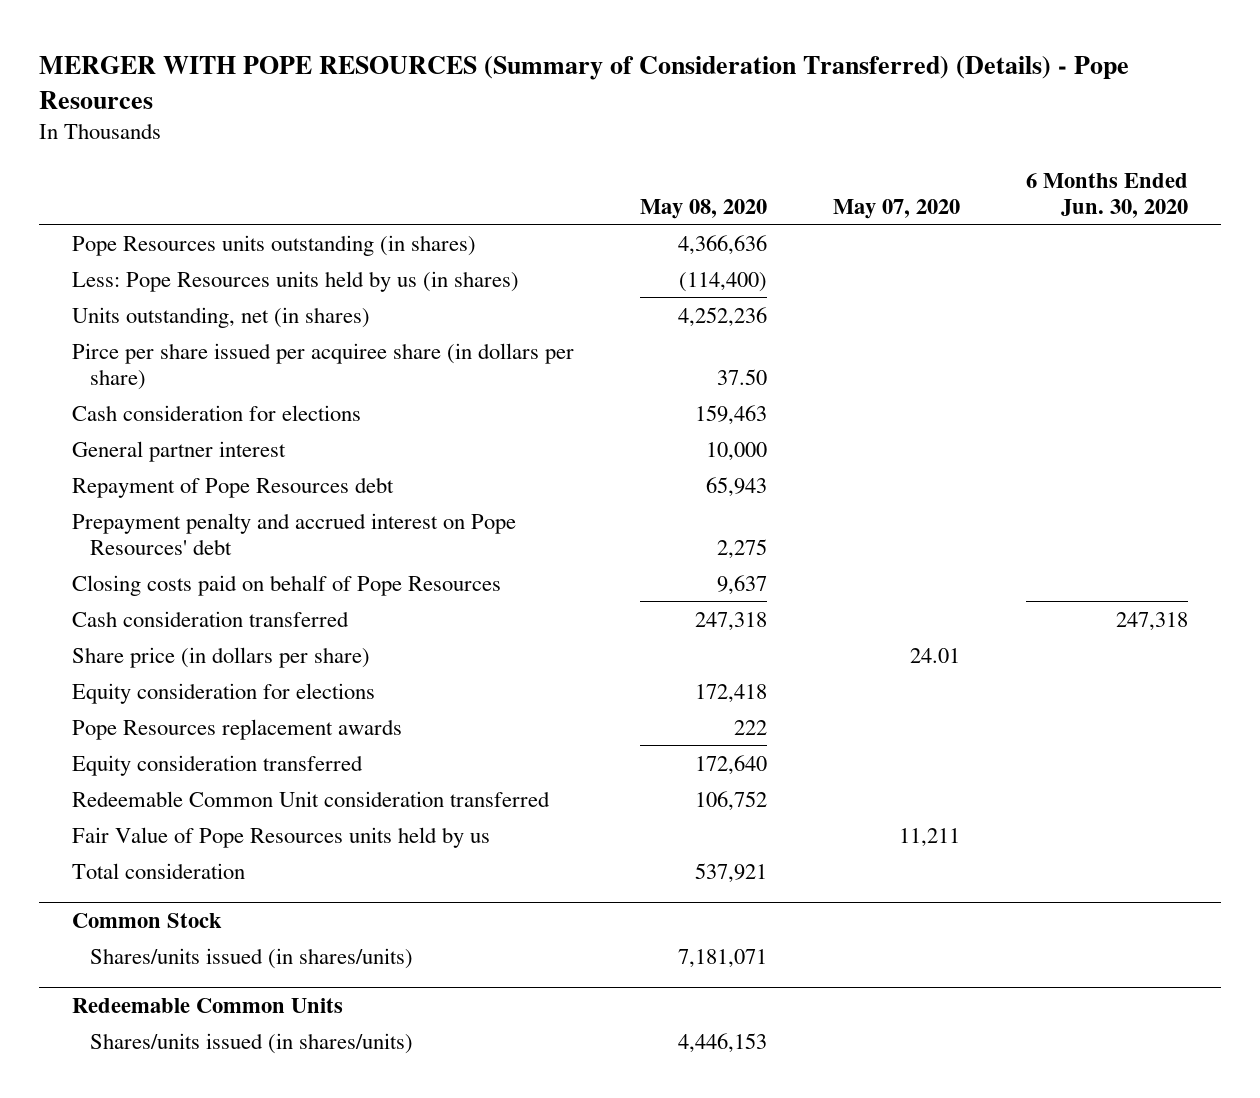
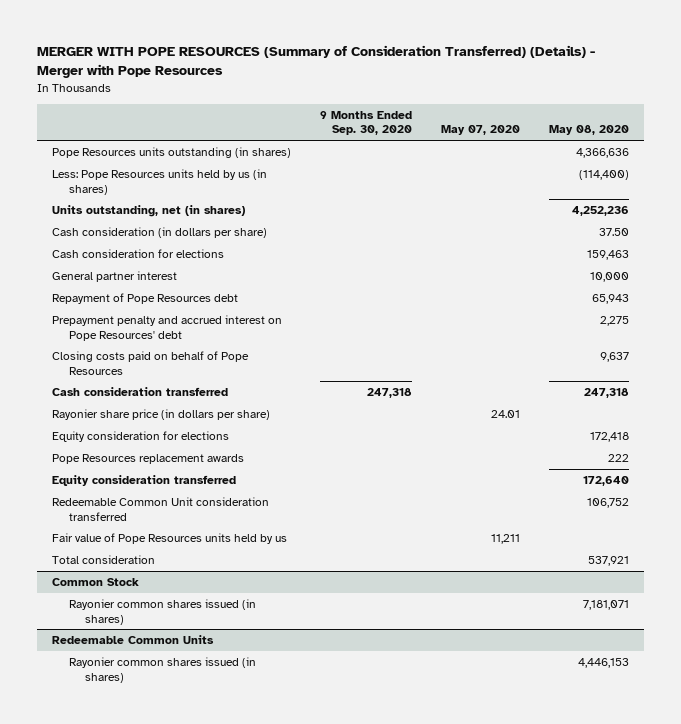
[38,55,1129,109] MERGER WITH POPE RESOURCES (Summary of Consideration Transferred) (Details) - Pope Resources -> [37,45,596,79] MERGER WITH POPE RESOURCES (Summary of Consideration Transferred) (Details) - Merger with Pope Resources
[1025,172,1188,218] 6 Months Ended Jun. 30, 2020 -> none
none -> [319,110,412,136] 9 Months Ended Sep. 30, 2020
[71,342,574,390] Pirce per share issued per acquiree share (in dollars per share) -> [51,226,267,238] Cash consideration (in dollars per share)
[71,646,370,668] Share price (in dollars per share) -> [51,408,270,420] Rayonier share price (in dollars per share)
[71,826,490,848] Fair Value of Pope Resources units held by us -> [51,532,287,544] Fair value of Pope Resources units held by us
[90,947,414,969] Shares/units issued (in shares/units) -> [68,598,256,625] Rayonier common shares issued (in shares)
[90,1032,414,1054] Shares/units issued (in shares/units) -> [68,656,256,683] Rayonier common shares issued (in shares)

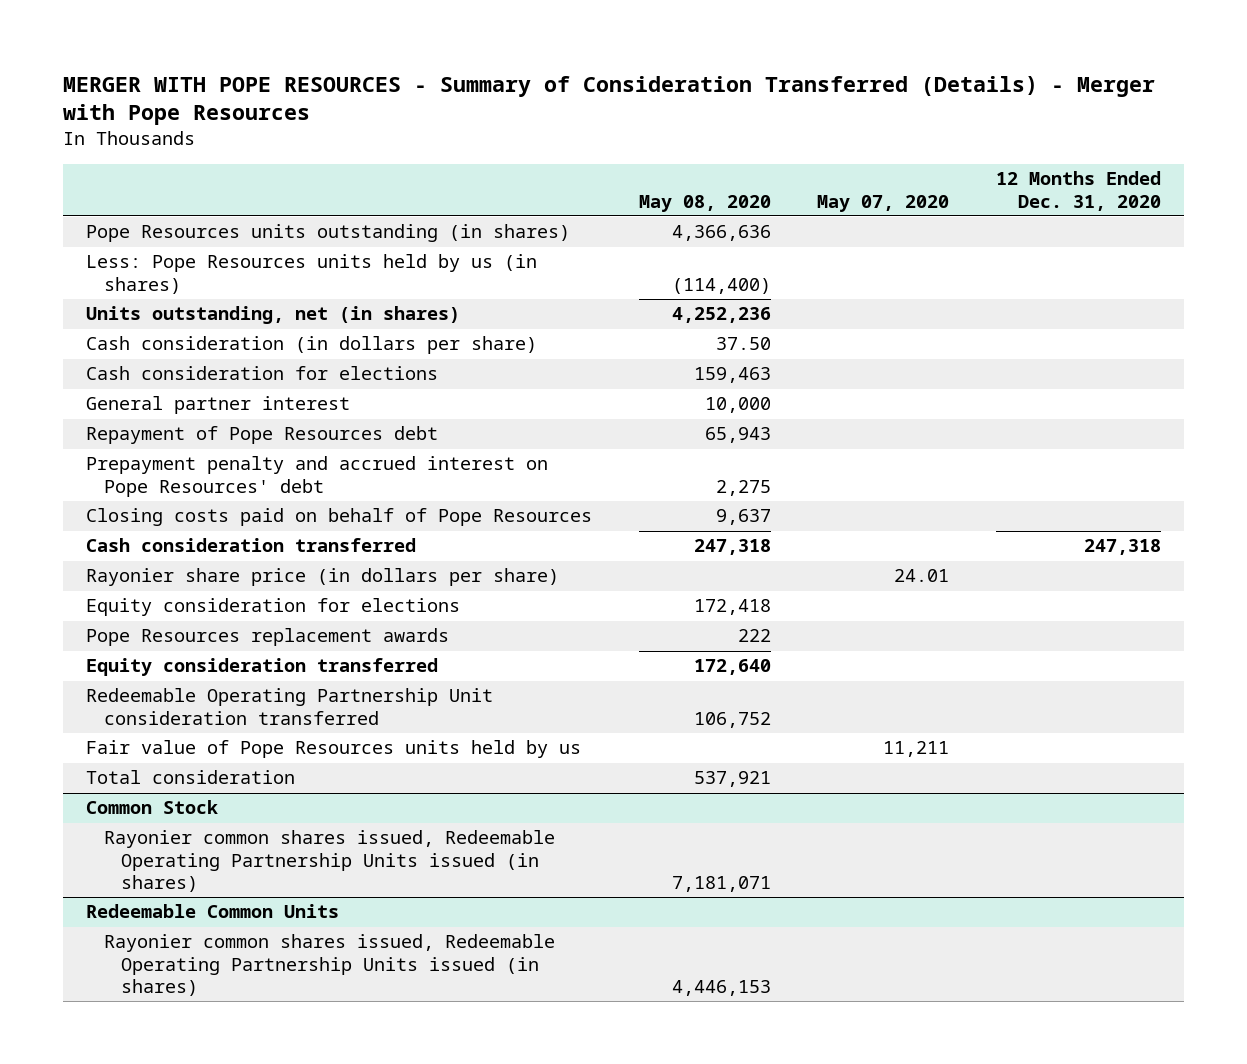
[37,45,596,79] MERGER WITH POPE RESOURCES (Summary of Consideration Transferred) (Details) - Merger with Pope Resources -> [62,75,1155,126] MERGER WITH POPE RESOURCES - Summary of Consideration Transferred (Details) - Merger with Pope Resources
[319,110,412,136] 9 Months Ended Sep. 30, 2020 -> none
none -> [995,171,1161,211] 12 Months Ended Dec. 31, 2020
[51,496,269,521] Redeemable Common Unit consideration transferred -> [86,688,494,725] Redeemable Operating Partnership Unit consideration transferred
[68,598,256,625] Rayonier common shares issued (in shares) -> [103,830,555,893] Rayonier common shares issued, Redeemable Operating Partnership Units issued (in shares)
[68,656,256,683] Rayonier common shares issued (in shares) -> [103,934,555,997] Rayonier common shares issued, Redeemable Operating Partnership Units issued (in shares)

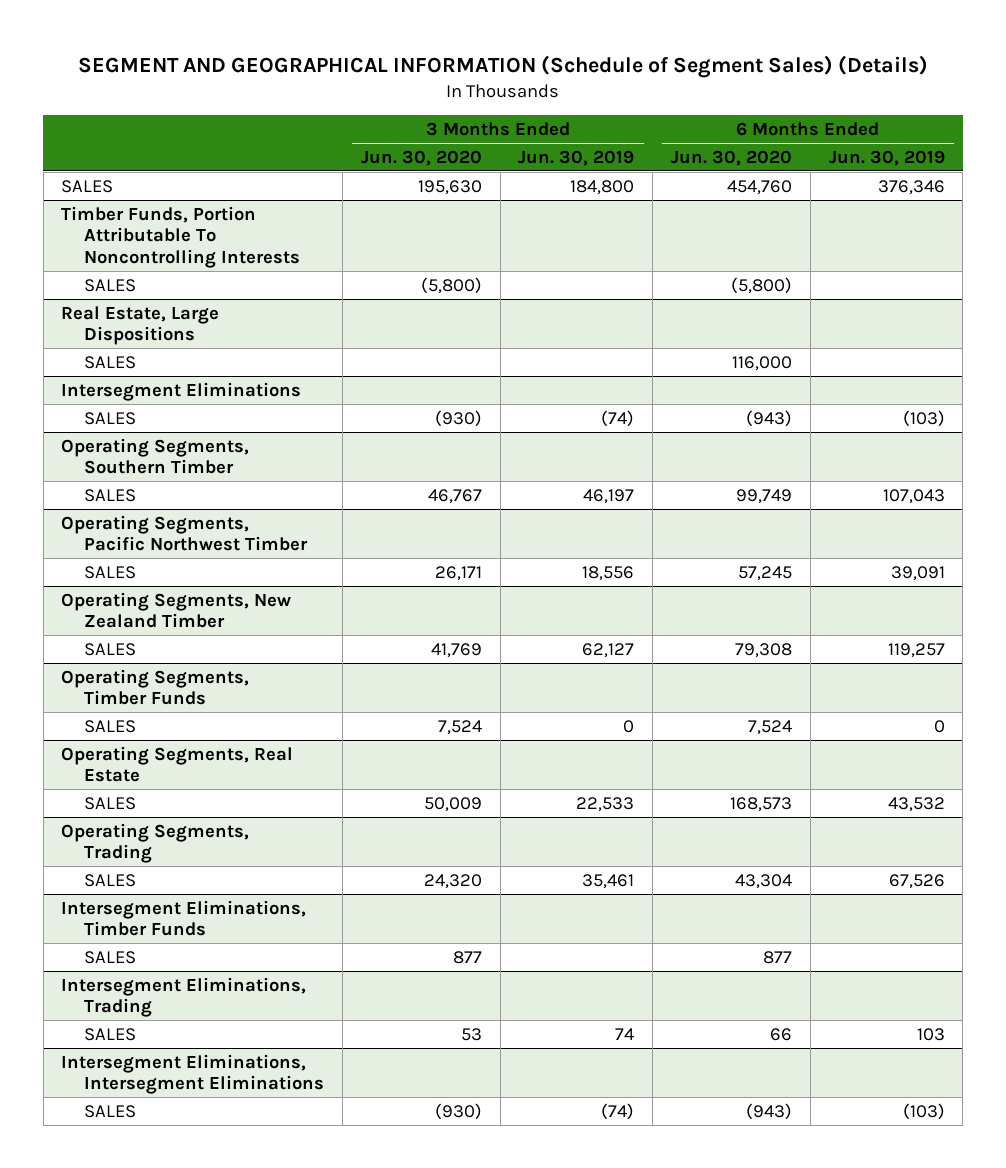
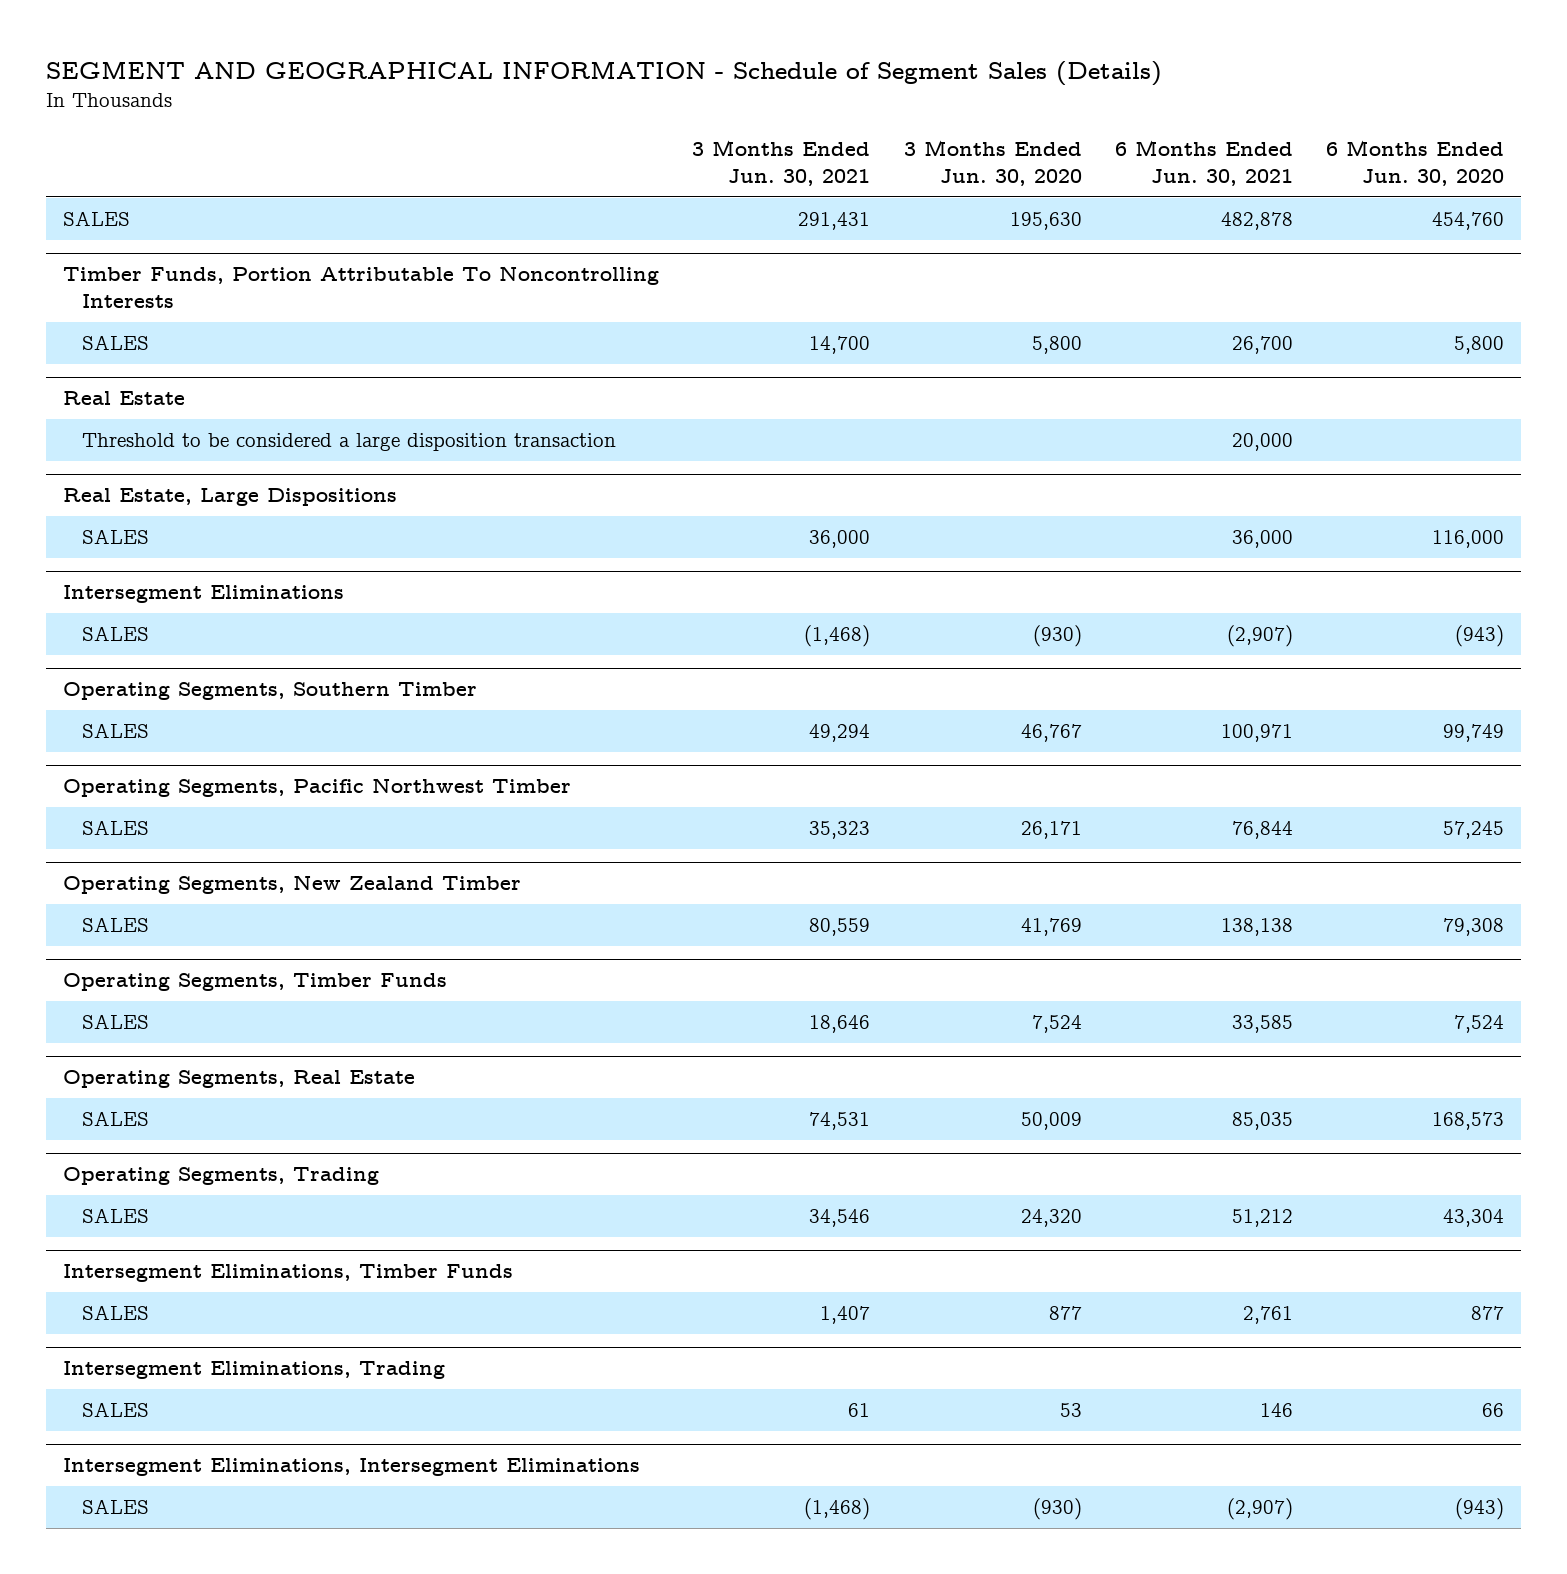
[78,54,929,78] SEGMENT AND GEOGRAPHICAL INFORMATION (Schedule of Segment Sales) (Details) -> [46,60,1163,86] SEGMENT AND GEOGRAPHICAL INFORMATION - Schedule of Segment Sales (Details)
[518,149,635,166] Jun. 30, 2019 -> none
[828,149,945,166] Jun. 30, 2019 -> none
none -> [692,140,871,186] 3 Months Ended Jun. 30, 2021
none -> [1115,140,1294,186] 6 Months Ended Jun. 30, 2021
[420,276,482,294] (5,800) -> [1031,336,1082,355] 5,800
[730,276,792,294] (5,800) -> [1454,336,1505,355] 5,800
none -> [63,391,186,406] Real Estate
none -> [82,433,617,452] Threshold to be considered a large disposition transaction

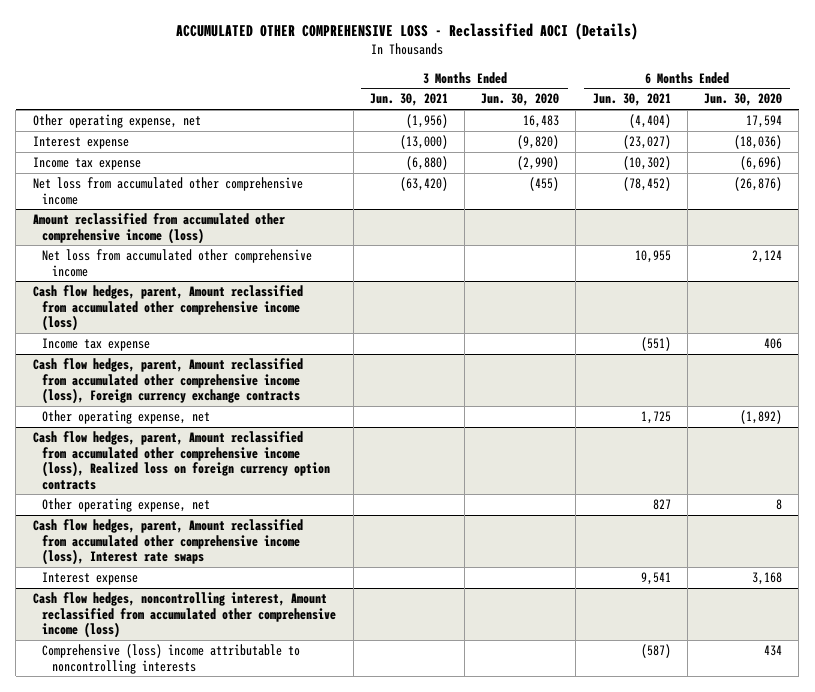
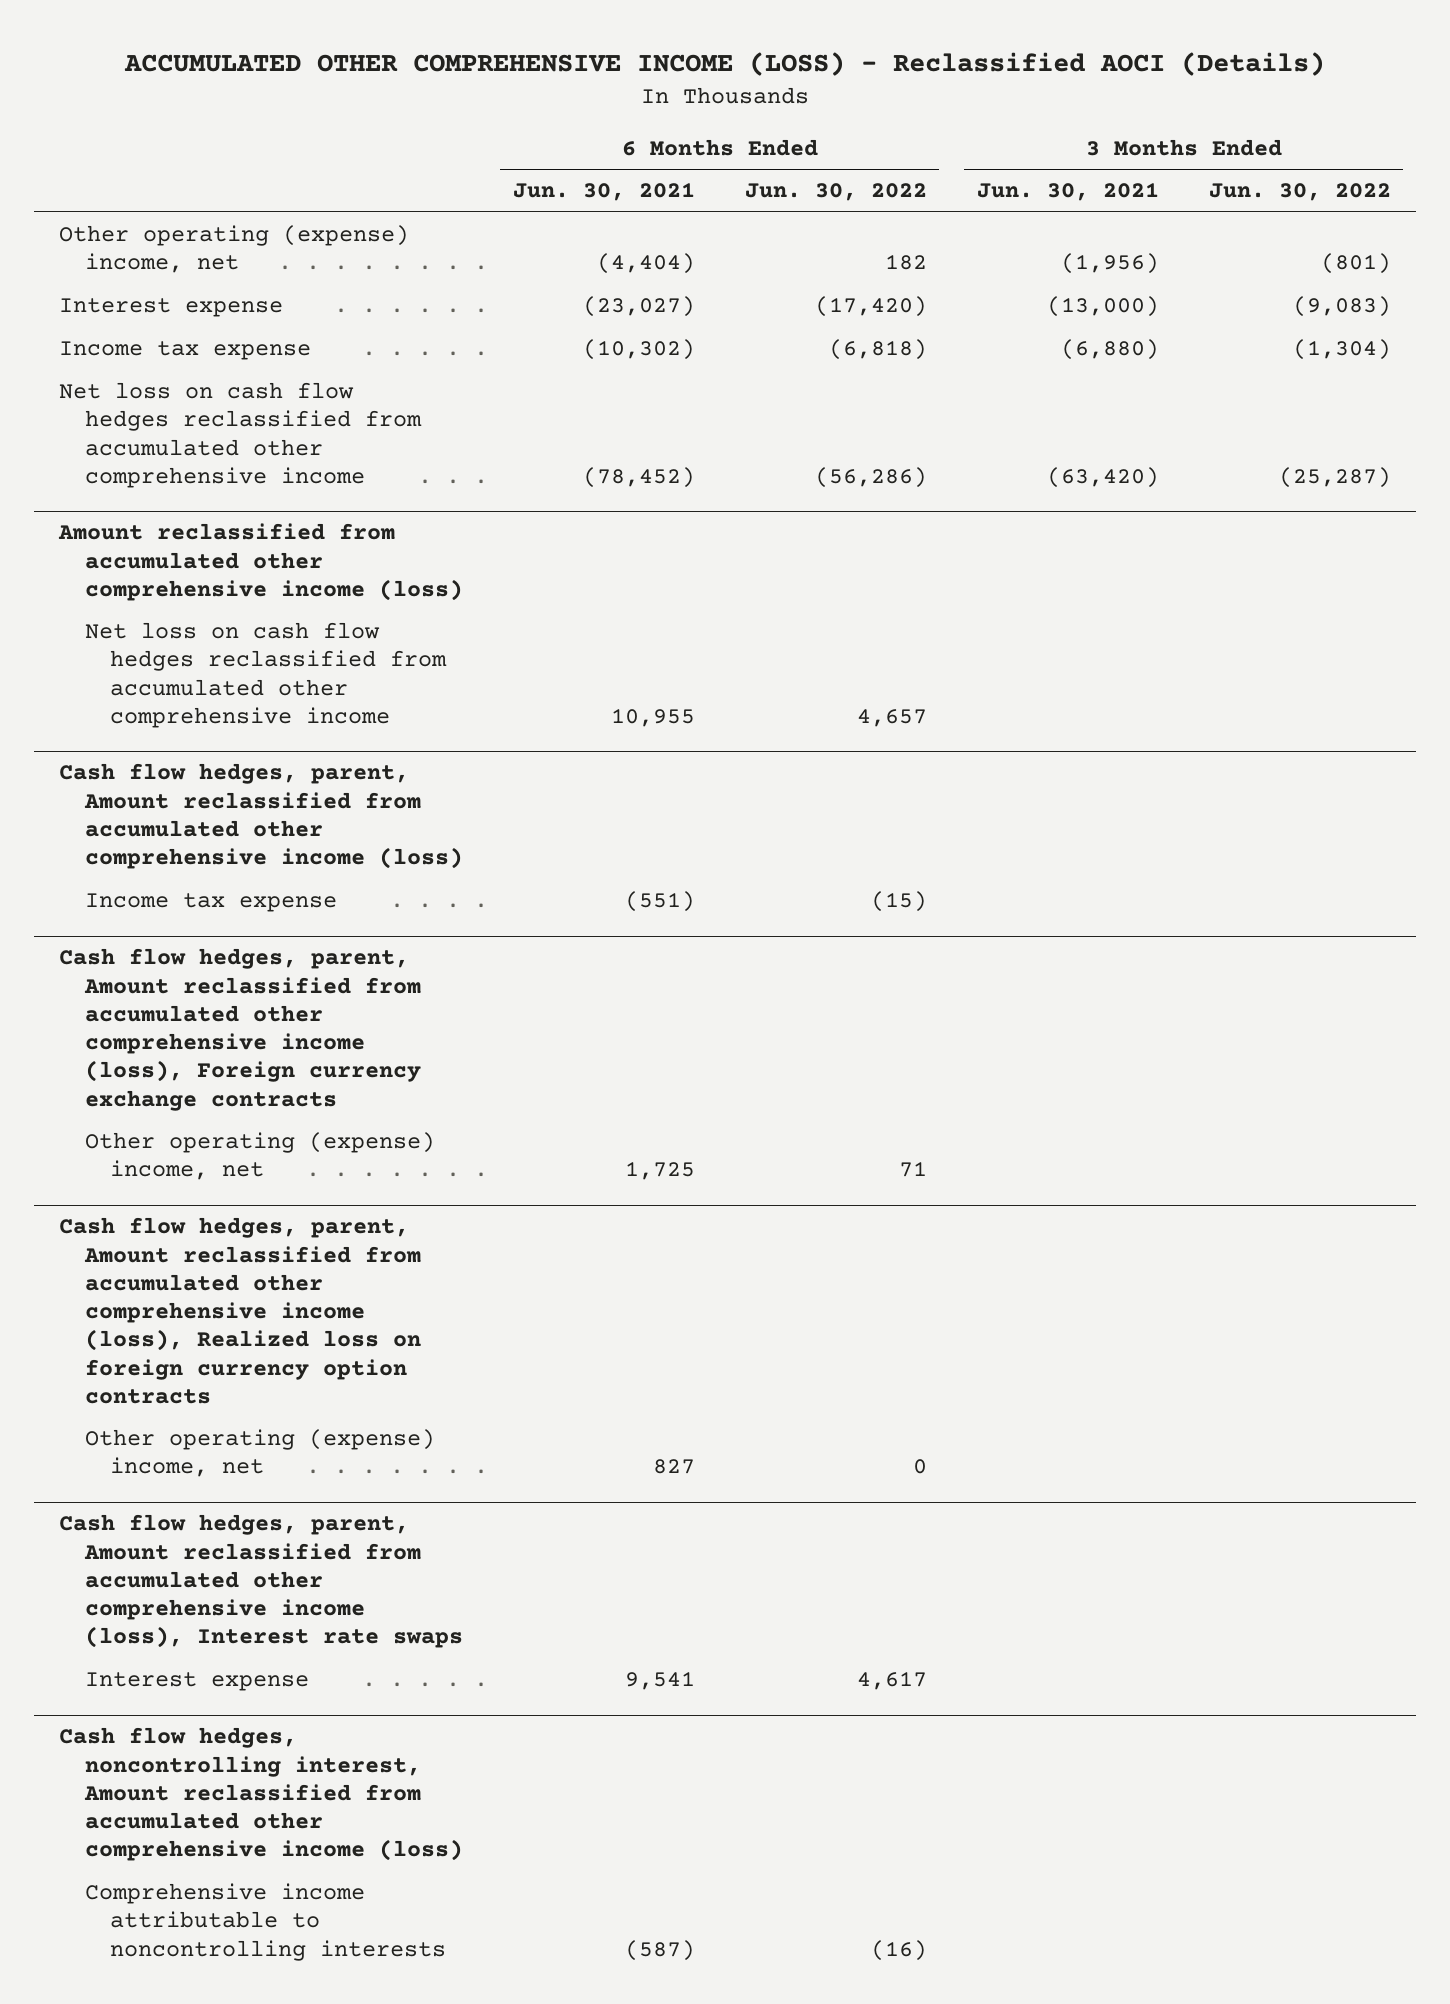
[176,23,639,41] ACCUMULATED OTHER COMPREHENSIVE LOSS - Reclassified AOCI (Details) -> [123,51,1325,76] ACCUMULATED OTHER COMPREHENSIVE INCOME (LOSS) - Reclassified AOCI (Details)
[481,93,560,107] Jun. 30, 2020 -> none
[704,93,783,107] Jun. 30, 2020 -> none
none -> [744,183,927,202] Jun. 30, 2022
none -> [1208,183,1391,202] Jun. 30, 2022
[32,114,201,129] Other operating expense, net -> [59,225,410,274] Other operating (expense) income, net
[32,177,303,205] Net loss from accumulated other comprehensive income -> [59,382,422,488] Net loss on cash flow hedges reclassified from accumulated other comprehensive income
[42,249,313,277] Net loss from accumulated other comprehensive income -> [84,622,448,728] Net loss on cash flow hedges reclassified from accumulated other comprehensive income
[42,410,211,425] Other operating expense, net -> [84,1132,435,1181] Other operating (expense) income, net
[42,498,211,513] Other operating expense, net -> [84,1429,435,1478] Other operating (expense) income, net
[42,644,301,674] Comprehensive (loss) income attributable to noncontrolling interests -> [84,1883,447,1961] Comprehensive income attributable to noncontrolling interests

